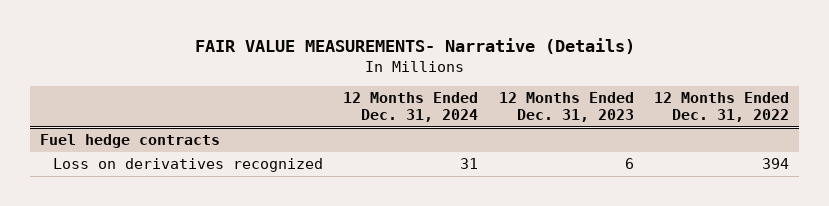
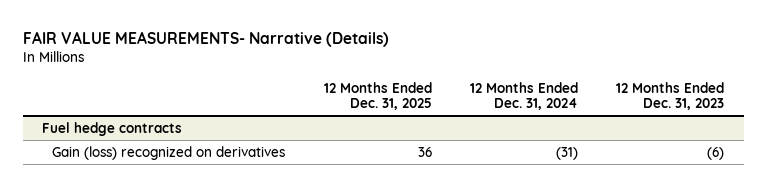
[653,92,789,123] 12 Months Ended Dec. 31, 2022 -> none
none -> [323,81,432,111] 12 Months Ended Dec. 31, 2025
[53,158,324,173] Loss on derivatives recognized -> [52,145,286,160] Gain (loss) recognized on derivatives
[460,158,479,170] 31 -> [556,146,579,160] (31)
[624,158,634,170] 6 -> [707,146,725,160] (6)

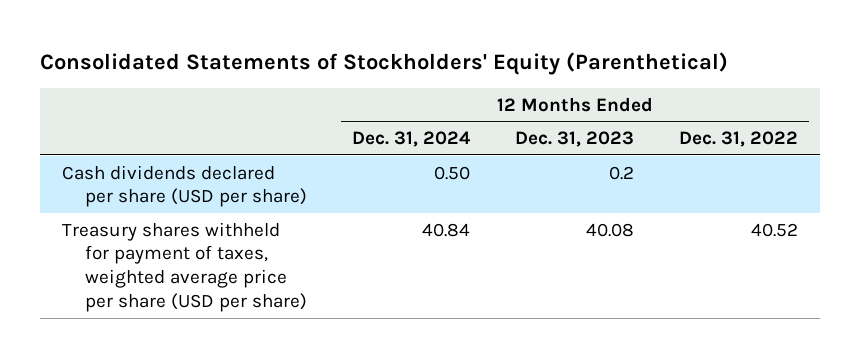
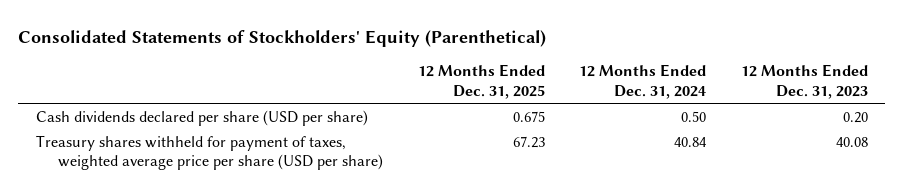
[678,130,798,147] Dec. 31, 2022 -> none
none -> [417,64,545,99] 12 Months Ended Dec. 31, 2025
[608,165,634,180] 0.2 -> [842,111,868,123] 0.20

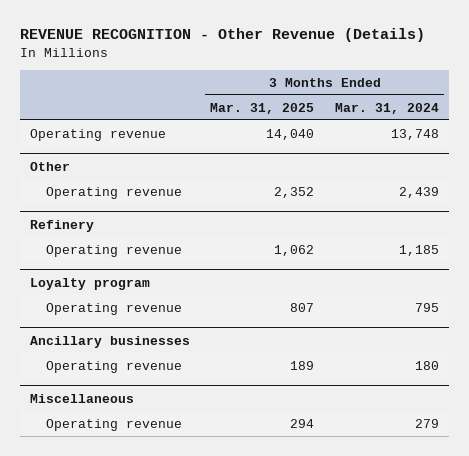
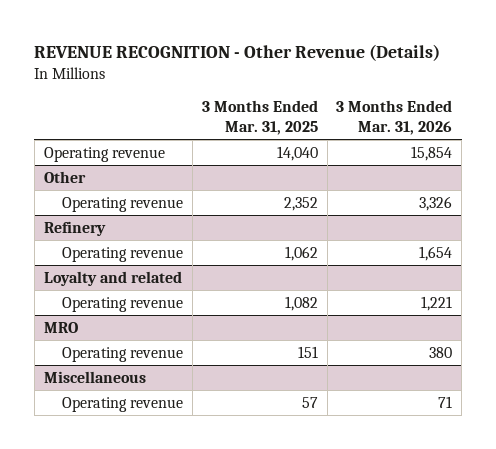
[334,102,439,114] Mar. 31, 2024 -> none
none -> [336,100,453,136] 3 Months Ended Mar. 31, 2026
[29,277,150,290] Loyalty program -> [43,270,182,286] Loyalty and related
[290,302,315,312] 807 -> [284,295,318,311] 1,082
[29,335,190,348] Ancillary businesses -> [43,321,78,333] MRO
[290,360,315,370] 189 -> [297,345,318,358] 151
[290,418,315,428] 294 -> [301,396,318,408] 57

